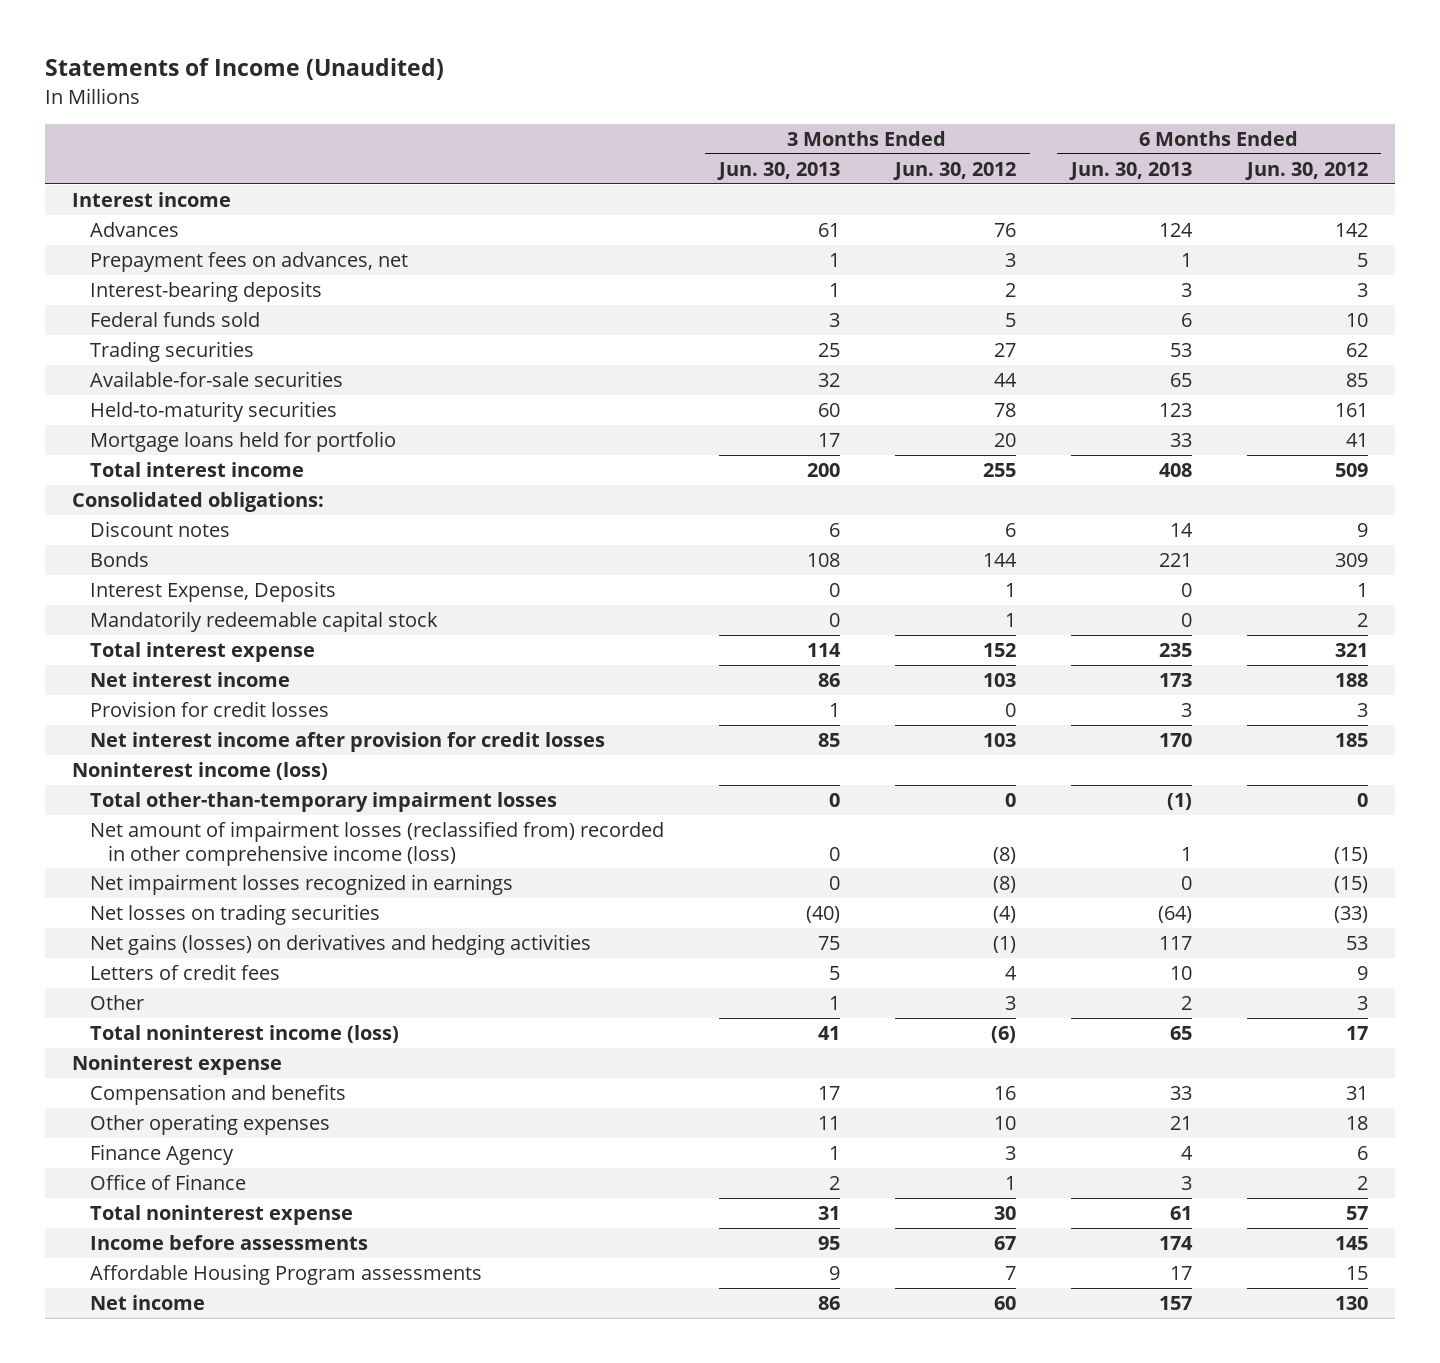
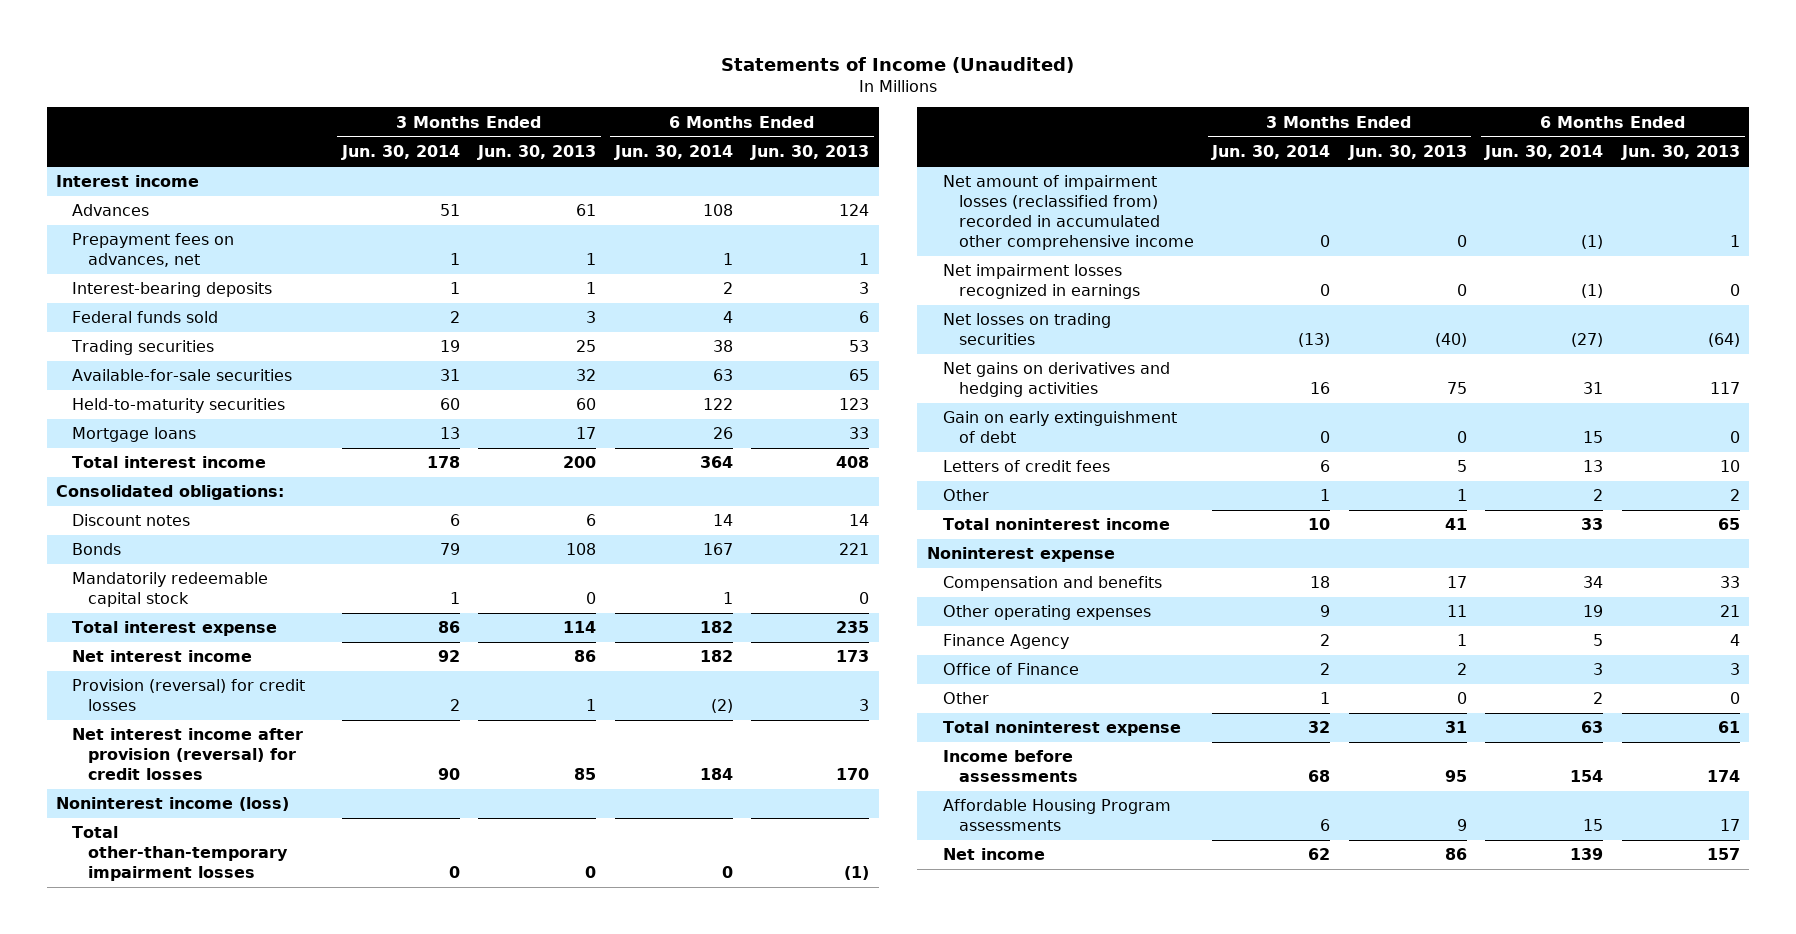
[892,161,1016,180] Jun. 30, 2012 -> none
[1244,161,1368,180] Jun. 30, 2012 -> none
none -> [340,145,460,161] Jun. 30, 2014
none -> [613,145,733,161] Jun. 30, 2014
[90,431,397,453] Mortgage loans held for portfolio -> [72,427,197,443] Mortgage loans
[90,581,337,603] Interest Expense, Deposits -> none
[90,701,330,718] Provision for credit losses -> [72,679,306,712] Provision (reversal) for credit losses
[90,732,606,753] Net interest income after provision for credit losses -> [72,728,304,781] Net interest income after provision (reversal) for credit losses
[90,821,665,866] Net amount of impairment losses (reclassified from) recorded in other comprehensive income (loss) -> [942,175,1194,250] Net amount of impairment losses (reclassified from) recorded in accumulated other comprehensive income
[90,934,592,956] Net gains (losses) on derivatives and hedging activities -> [942,362,1170,398] Net gains on derivatives and hedging activities
none -> [942,411,1177,444] Gain on early extinguishment of debt
[90,1025,400,1044] Total noninterest income (loss) -> [942,518,1170,531] Total noninterest income
none -> [942,692,989,705] Other

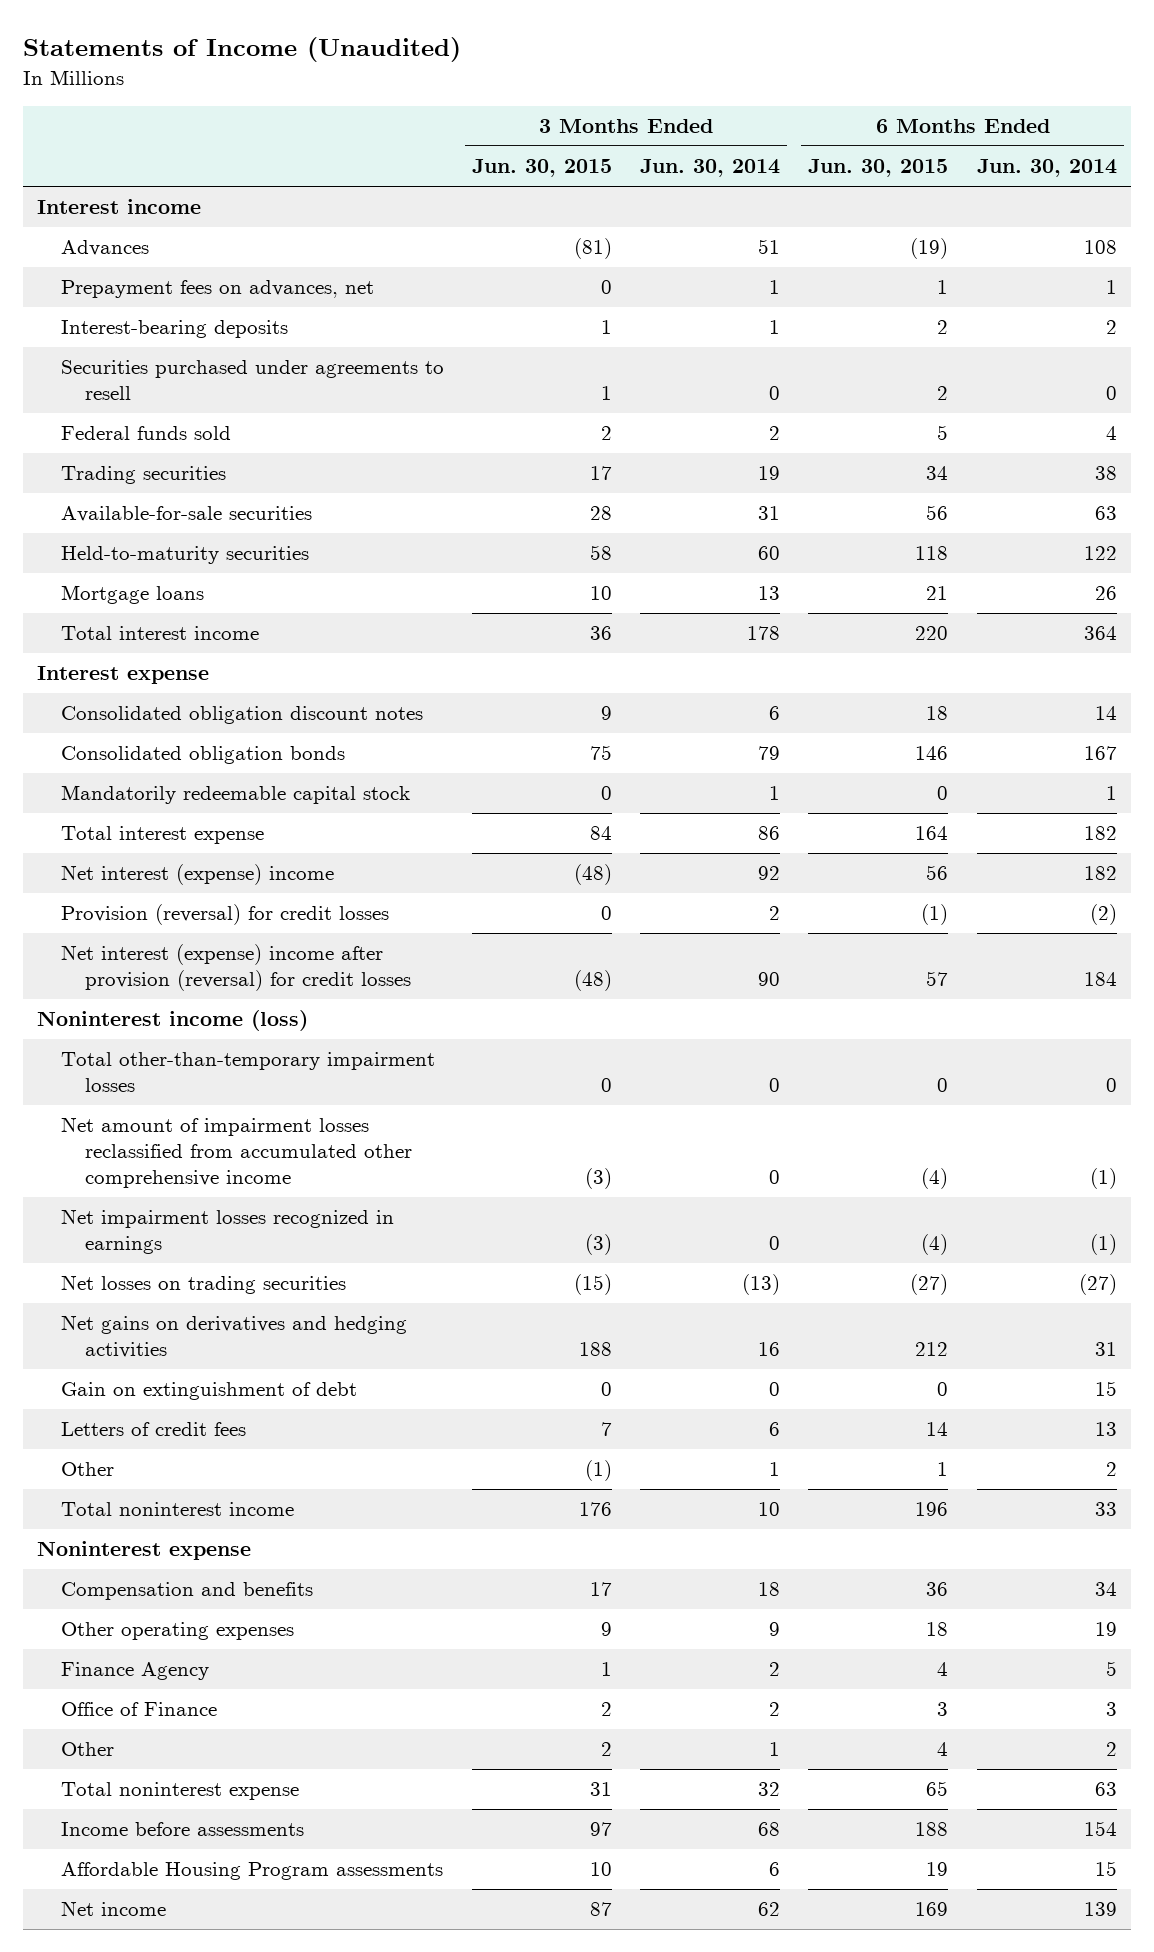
[477,145,597,161] Jun. 30, 2013 -> none
[750,145,870,161] Jun. 30, 2013 -> none
none -> [472,159,613,178] Jun. 30, 2015
none -> [808,159,949,178] Jun. 30, 2015
none -> [61,360,445,401] Securities purchased under agreements to resell
[56,485,285,501] Consolidated obligations: -> none
none -> [37,666,210,685] Interest expense
[72,514,191,527] Discount notes -> [61,706,424,725] Consolidated obligation discount notes
[72,543,122,556] Bonds -> [61,746,346,765] Consolidated obligation bonds
[72,650,253,663] Net interest income -> [61,864,335,886] Net interest (expense) income
[72,728,304,781] Net interest income after provision (reversal) for credit losses -> [61,944,412,992] Net interest (expense) income after provision (reversal) for credit losses
[942,175,1194,250] Net amount of impairment losses (reclassified from) recorded in accumulated other comprehensive income -> [61,1117,413,1189] Net amount of impairment losses reclassified from accumulated other comprehensive income
[942,411,1177,444] Gain on early extinguishment of debt -> [61,1382,358,1401] Gain on extinguishment of debt

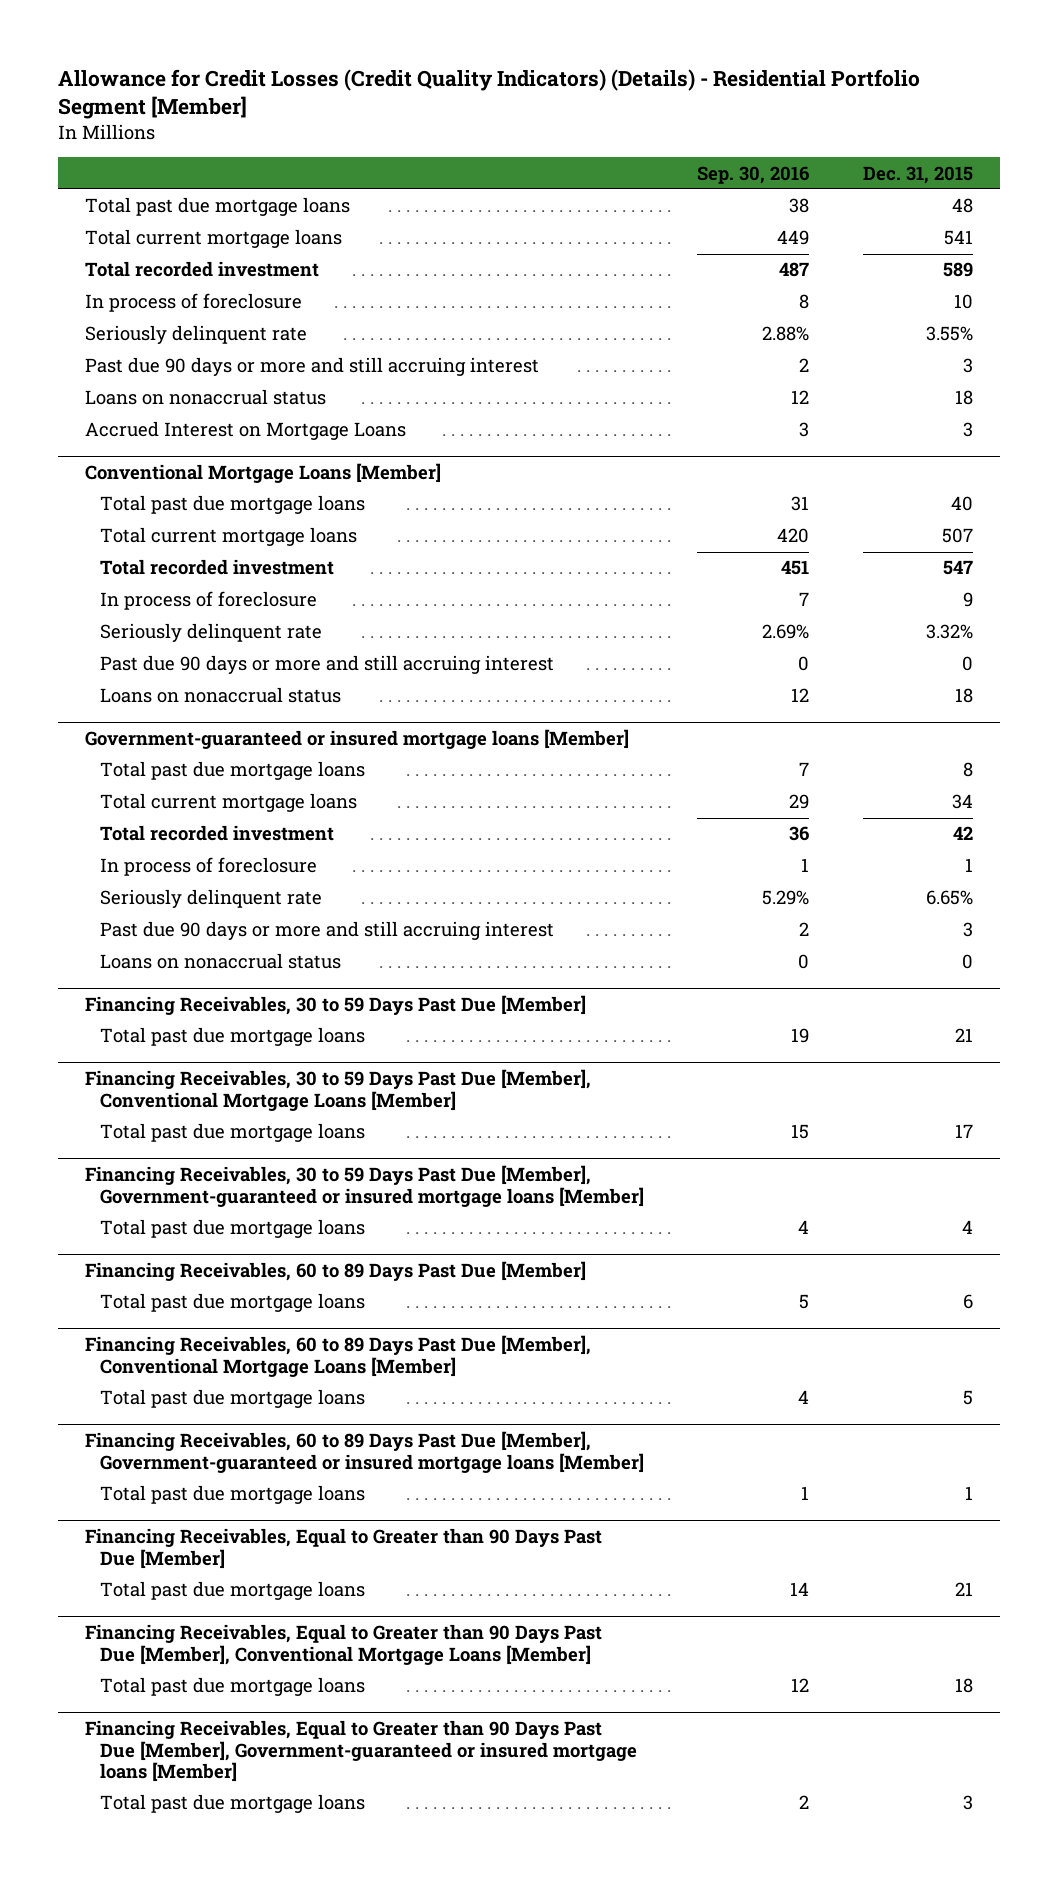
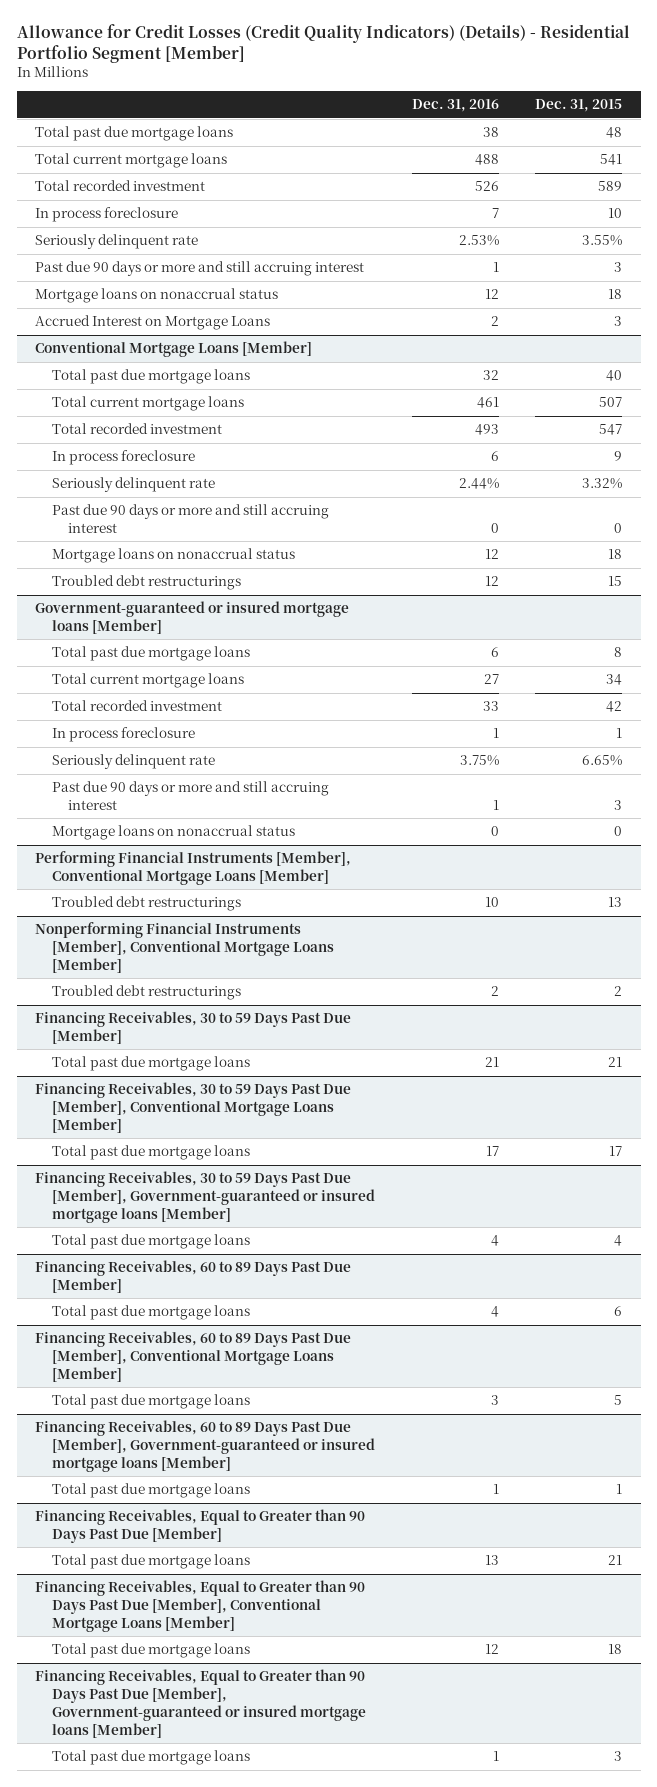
[697,165,810,184] Sep. 30, 2016 -> none
none -> [411,99,499,113] Dec. 31, 2016
[84,293,302,313] In process of foreclosure -> [35,207,179,223] In process foreclosure
[84,389,326,406] Loans on nonaccrual status -> [35,288,279,304] Mortgage loans on nonaccrual status
[99,591,317,611] In process of foreclosure -> [51,450,195,466] In process foreclosure
[99,687,341,704] Loans on nonaccrual status -> [51,548,295,564] Mortgage loans on nonaccrual status
none -> [51,575,241,591] Troubled debt restructurings
[99,857,317,877] In process of foreclosure -> [51,727,195,743] In process foreclosure
[99,953,341,970] Loans on nonaccrual status -> [51,825,295,841] Mortgage loans on nonaccrual status
none -> [35,851,352,886] Performing Financial Instruments [Member], Conventional Mortgage Loans [Member]
none -> [51,896,241,912] Troubled debt restructurings
none -> [35,922,334,973] Nonperforming Financial Instruments [Member], Conventional Mortgage Loans [Member]
none -> [51,985,241,1001] Troubled debt restructurings

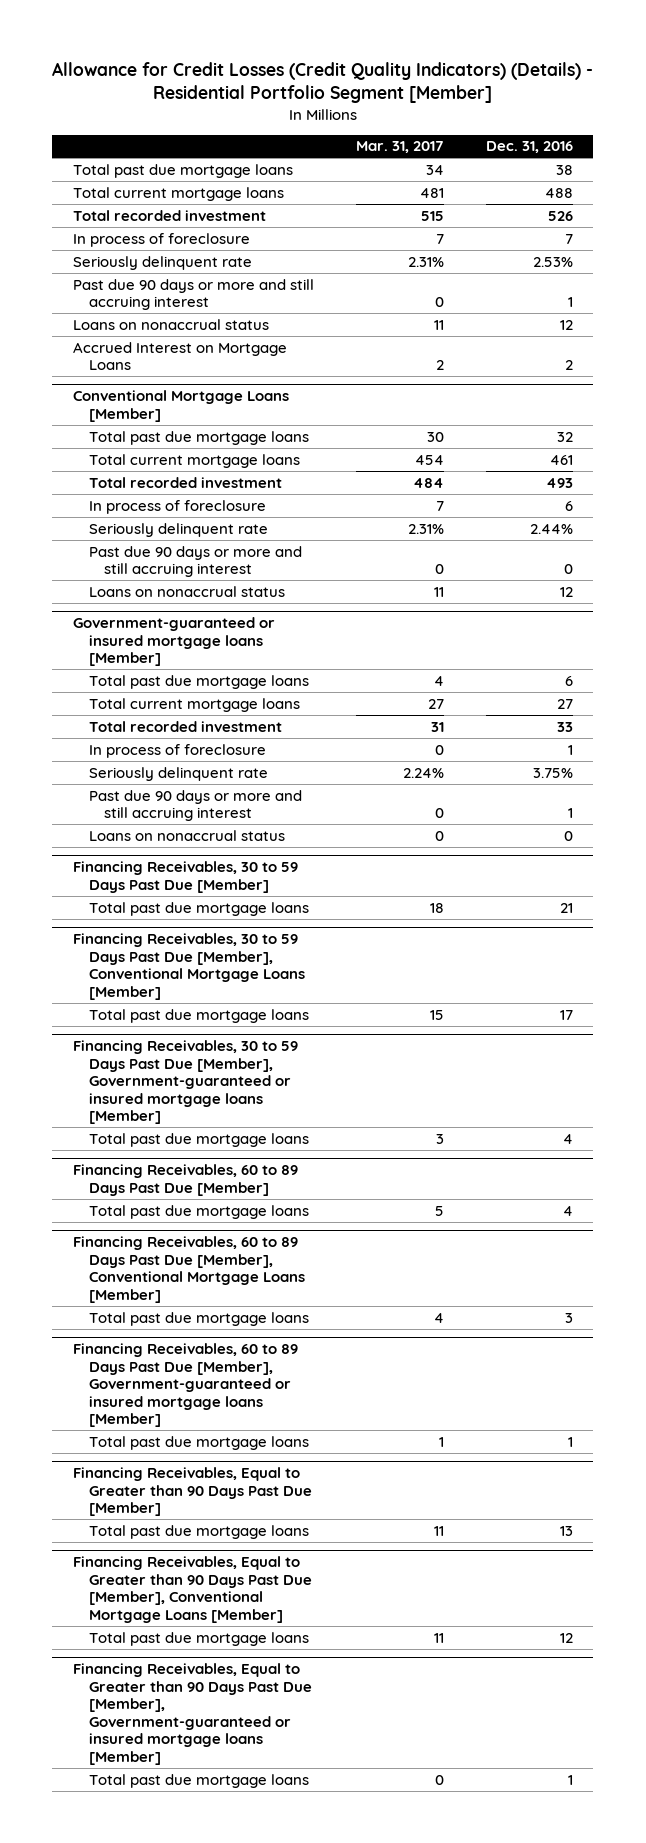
[535,99,623,113] Dec. 31, 2015 -> none
none -> [355,141,444,154] Mar. 31, 2017
[35,207,179,223] In process foreclosure -> [73,232,251,247] In process of foreclosure
[35,288,279,304] Mortgage loans on nonaccrual status -> [73,318,270,330] Loans on nonaccrual status
[51,450,195,466] In process foreclosure -> [88,499,266,514] In process of foreclosure
[51,575,241,591] Troubled debt restructurings -> none
[51,548,295,564] Mortgage loans on nonaccrual status -> [88,585,285,597] Loans on nonaccrual status
[51,727,195,743] In process foreclosure -> [88,743,266,758] In process of foreclosure
[35,851,352,886] Performing Financial Instruments [Member], Conventional Mortgage Loans [Member] -> none
[51,896,241,912] Troubled debt restructurings -> none
[35,922,334,973] Nonperforming Financial Instruments [Member], Conventional Mortgage Loans [Member] -> none
[51,985,241,1001] Troubled debt restructurings -> none
[51,825,295,841] Mortgage loans on nonaccrual status -> [88,829,285,841] Loans on nonaccrual status

